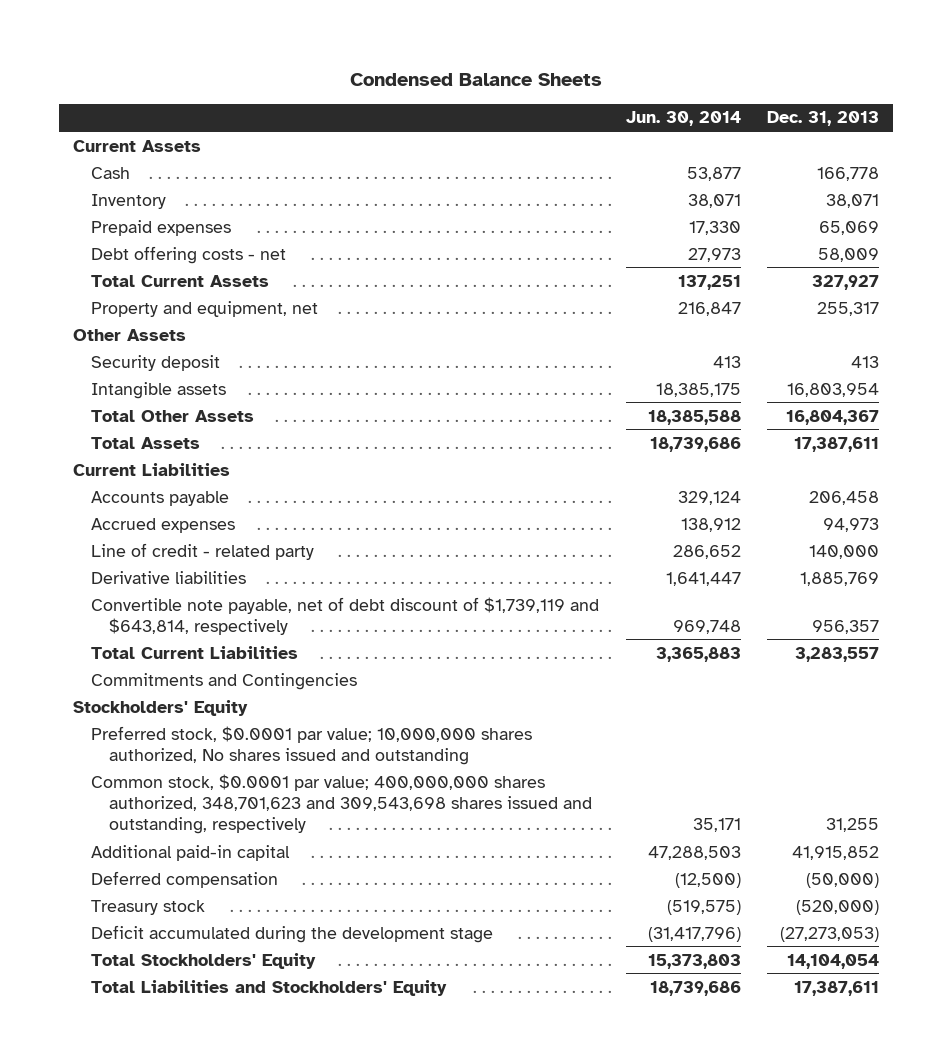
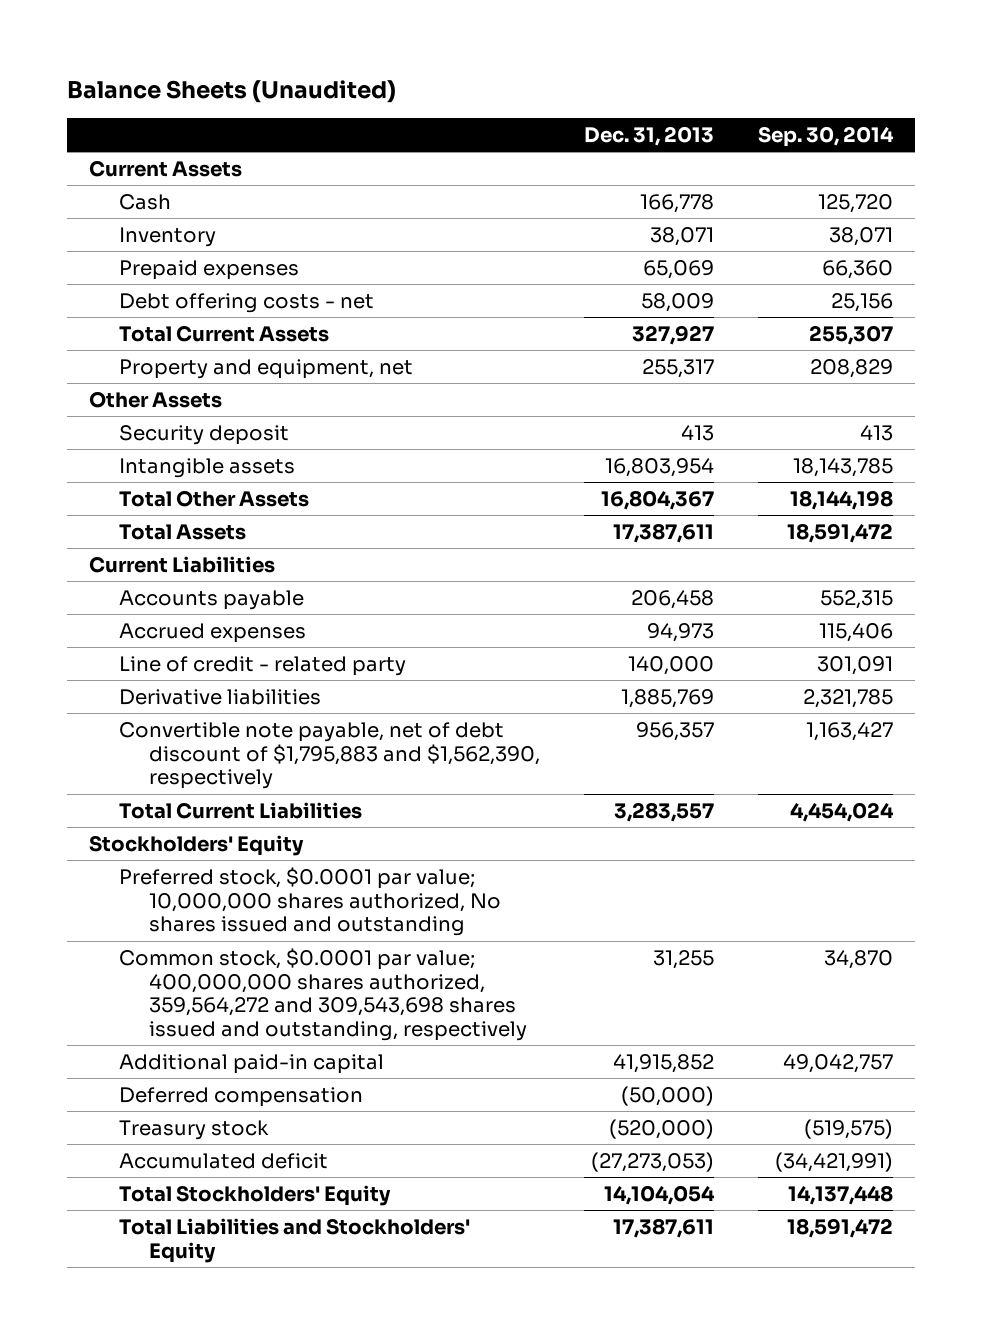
[349,73,602,87] Condensed Balance Sheets -> [66,79,396,103] Balance Sheets (Unaudited)
[625,111,741,127] Jun. 30, 2014 -> none
none -> [758,125,895,147] Sep. 30, 2014
[90,596,599,635] Convertible note payable, net of debt discount of $1,739,119 and $643,814, respectively -> [118,721,540,790] Convertible note payable, net of debt discount of $1,795,883 and $1,562,390, respectively
[90,672,357,690] Commitments and Contingencies -> none
[90,773,593,834] Common stock, $0.0001 par value; 400,000,000 shares authorized, 348,701,623 and 309,543,698 shares issued and outstanding, respectively -> [118,947,527,1041] Common stock, $0.0001 par value; 400,000,000 shares authorized, 359,564,272 and 309,543,698 shares issued and outstanding, respectively
[90,924,493,943] Deficit accumulated during the development stage -> [118,1152,328,1169] Accumulated deficit

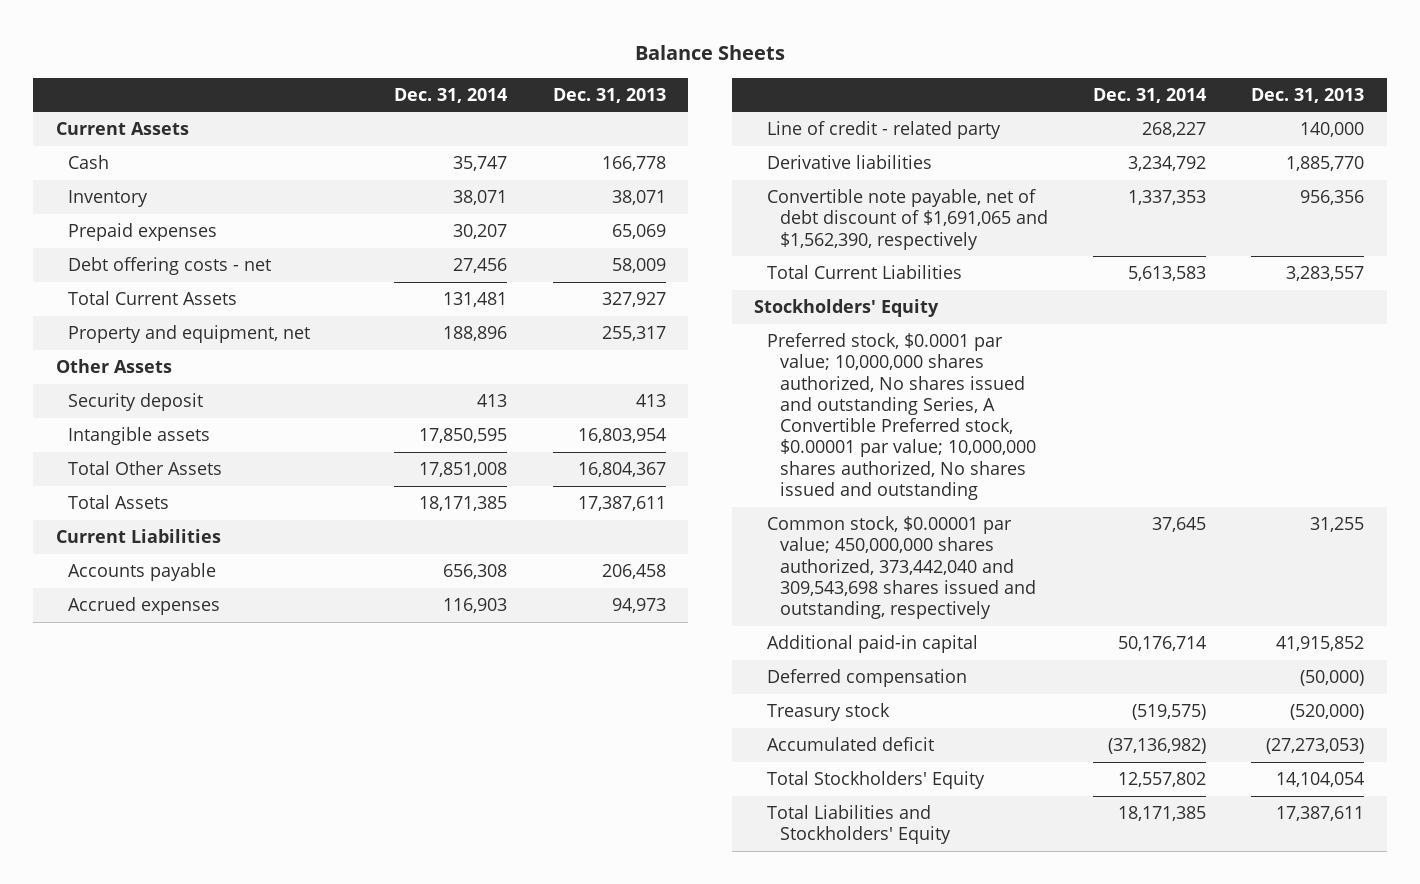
[66,79,396,103] Balance Sheets (Unaudited) -> [634,45,785,61] Balance Sheets
[758,125,895,147] Sep. 30, 2014 -> none
none -> [394,87,508,103] Dec. 31, 2014
[621,688,715,708] 1,885,769 -> [1286,156,1365,172] 1,885,770
[118,721,540,790] Convertible note payable, net of debt discount of $1,795,883 and $1,562,390, respectively -> [767,189,1048,250] Convertible note payable, net of debt discount of $1,691,065 and $1,562,390, respectively
[636,721,715,741] 956,357 -> [1300,190,1365,206] 956,356
[118,866,501,937] Preferred stock, $0.0001 par value; 10,000,000 shares authorized, No shares issued and outstanding -> [767,333,1036,500] Preferred stock, $0.0001 par value; 10,000,000 shares authorized, No shares issued and outstanding Series, A Convertible Preferred stock, $0.00001 par value; 10,000,000 shares authorized, No shares issued and outstanding
[118,947,527,1041] Common stock, $0.0001 par value; 400,000,000 shares authorized, 359,564,272 and 309,543,698 shares issued and outstanding, respectively -> [767,516,1036,620] Common stock, $0.00001 par value; 450,000,000 shares authorized, 373,442,040 and 309,543,698 shares issued and outstanding, respectively

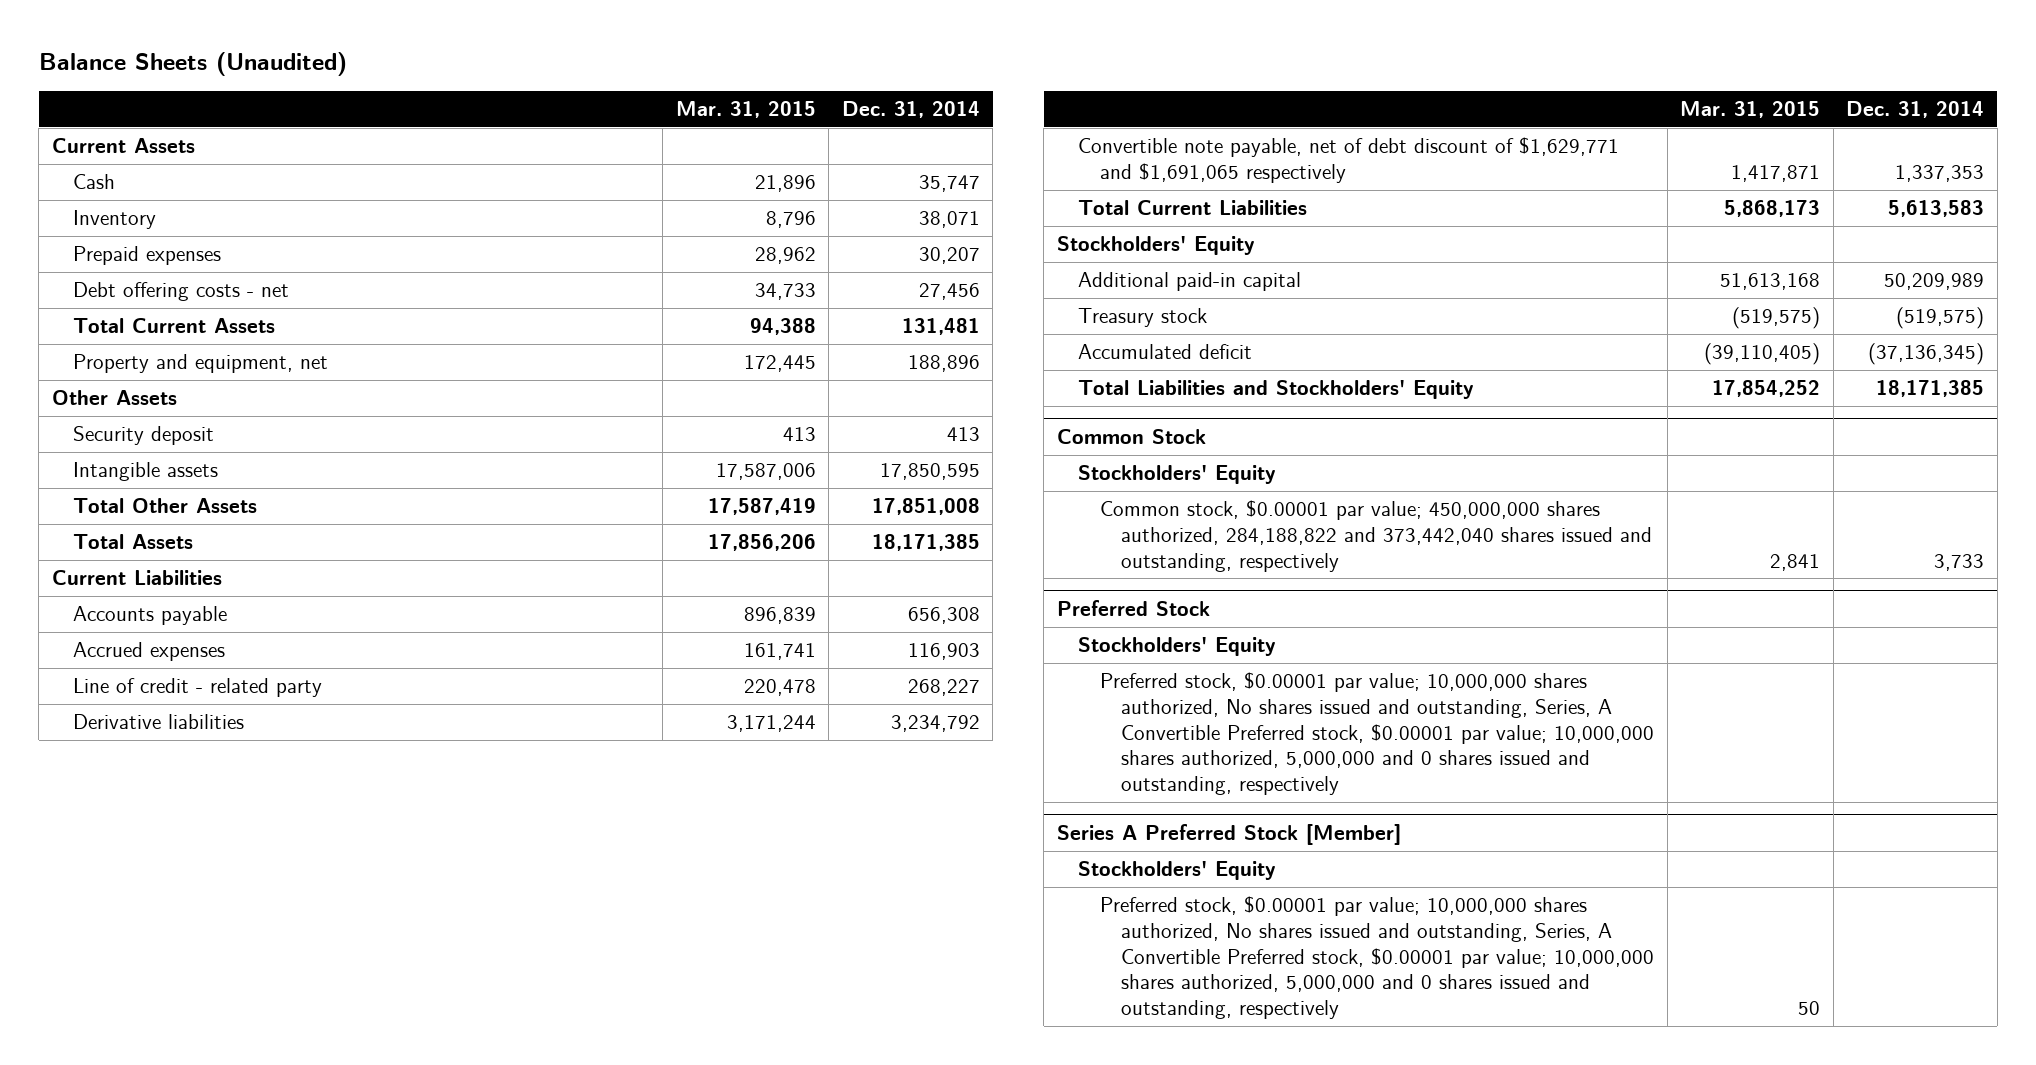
[634,45,785,61] Balance Sheets -> [38,52,347,77] Balance Sheets (Unaudited)
[552,87,666,103] Dec. 31, 2013 -> none
none -> [675,100,816,118] Mar. 31, 2015
[767,189,1048,250] Convertible note payable, net of debt discount of $1,691,065 and $1,562,390, respectively -> [1078,136,1620,183] Convertible note payable, net of debt discount of $1,629,771 and $1,691,065 respectively
[767,333,1036,500] Preferred stock, $0.0001 par value; 10,000,000 shares authorized, No shares issued and outstanding Series, A Convertible Preferred stock, $0.00001 par value; 10,000,000 shares authorized, No shares issued and outstanding -> none
[767,516,1036,620] Common stock, $0.00001 par value; 450,000,000 shares authorized, 373,442,040 and 309,543,698 shares issued and outstanding, respectively -> none
[767,669,968,688] Deferred compensation -> none
[1117,636,1206,652] 50,176,714 -> [1884,272,1985,290] 50,209,989
[767,771,986,790] Total Stockholders' Equity -> none
[1107,738,1206,755] (37,136,982) -> [1868,342,1985,365] (37,136,345)
none -> [1056,428,1206,444] Common Stock
none -> [1078,464,1277,484] Stockholders' Equity
none -> [1099,499,1653,572] Common stock, $0.00001 par value; 450,000,000 shares authorized, 284,188,822 and 373,442,040 shares issued and outstanding, respectively
none -> [1056,599,1210,616] Preferred Stock
none -> [1078,636,1277,656] Stockholders' Equity
none -> [1099,671,1655,796] Preferred stock, $0.00001 par value; 10,000,000 shares authorized, No shares issued and outstanding, Series, A Convertible Preferred stock, $0.00001 par value; 10,000,000 shares authorized, 5,000,000 and 0 shares issued and outstanding, respectively
none -> [1056,823,1401,845] Series A Preferred Stock [Member]
none -> [1078,860,1277,880] Stockholders' Equity
none -> [1099,895,1655,1020] Preferred stock, $0.00001 par value; 10,000,000 shares authorized, No shares issued and outstanding, Series, A Convertible Preferred stock, $0.00001 par value; 10,000,000 shares authorized, 5,000,000 and 0 shares issued and outstanding, respectively

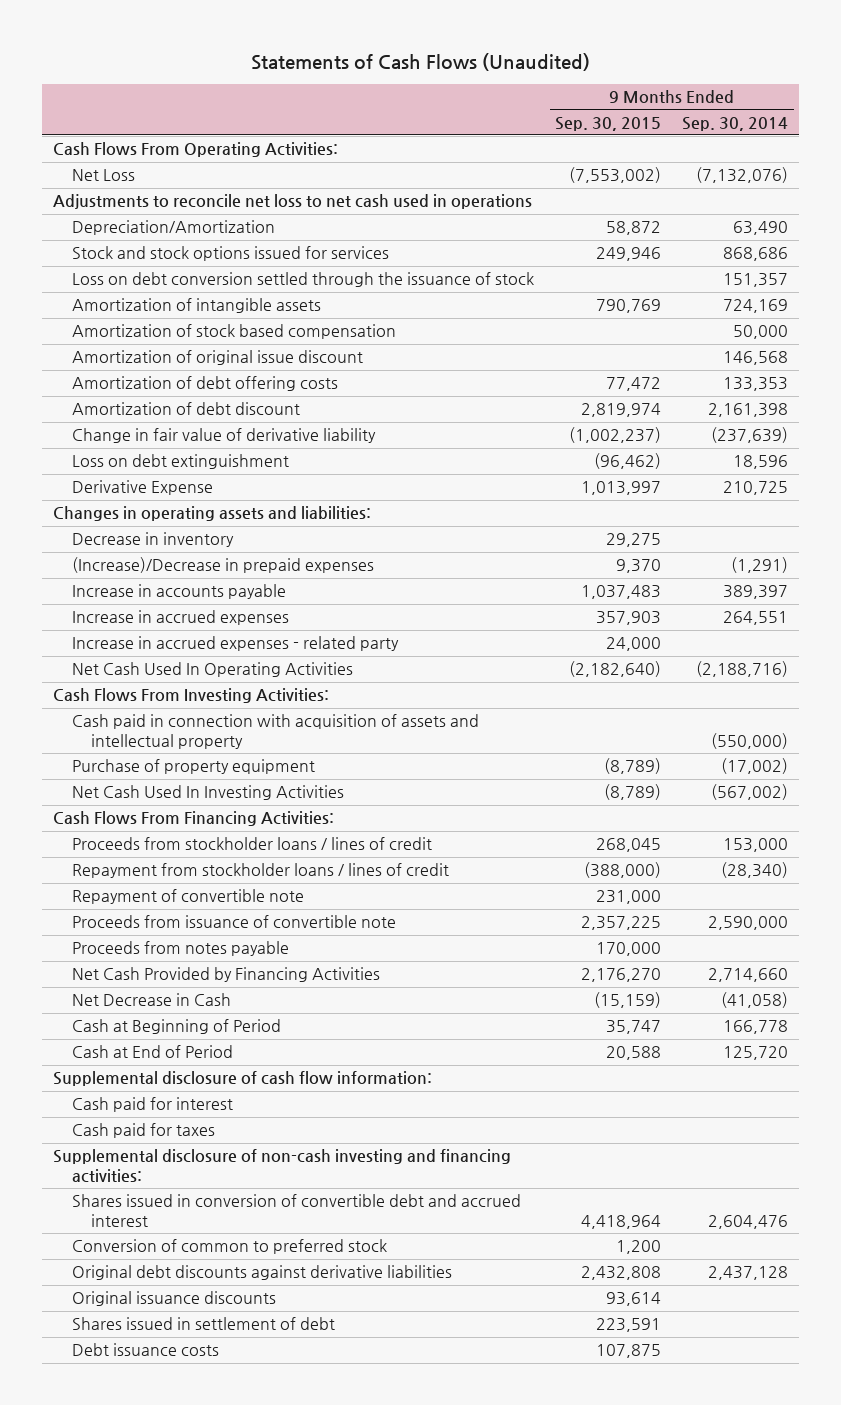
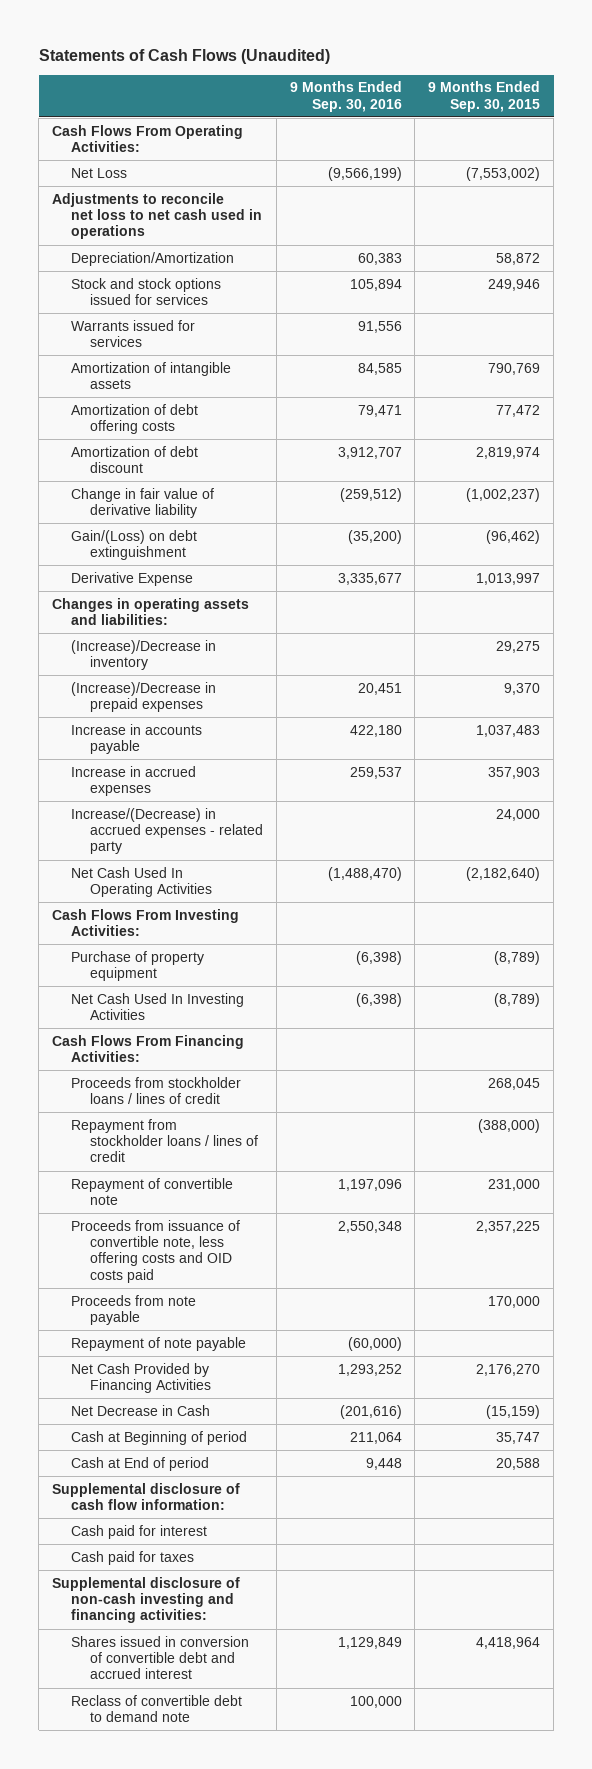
[682,116,789,131] Sep. 30, 2014 -> none
none -> [289,81,402,112] 9 Months Ended Sep. 30, 2016
[71,272,534,288] Loss on debt conversion settled through the issuance of stock -> none
none -> [70,319,195,348] Warrants issued for services
[71,324,396,340] Amortization of stock based compensation -> none
[71,350,363,366] Amortization of original issue discount -> none
[71,454,289,470] Loss on debt extinguishment -> [70,529,197,561] Gain/(Loss) on debt extinguishment
[71,532,234,548] Decrease in inventory -> [70,639,216,671] (Increase)/Decrease in inventory
[71,636,399,652] Increase in accrued expenses - related party -> [70,807,263,855] Increase/(Decrease) in accrued expenses - related party
[71,714,479,750] Cash paid in connection with acquisition of assets and intellectual property -> none
[71,915,396,929] Proceeds from issuance of convertible note -> [70,1219,240,1283] Proceeds from issuance of convertible note, less offering costs and OID costs paid
[71,941,289,957] Proceeds from notes payable -> [70,1294,196,1326] Proceeds from note payable
none -> [70,1336,246,1351] Repayment of note payable
[71,1019,281,1035] Cash at Beginning of Period -> [70,1430,247,1445] Cash at Beginning of period
[71,1045,233,1059] Cash at End of Period -> [70,1456,209,1471] Cash at End of period
[71,1239,387,1255] Conversion of common to preferred stock -> none
[71,1265,452,1281] Original debt discounts against derivative liabilities -> none
[71,1291,276,1307] Original issuance discounts -> none
[71,1317,335,1331] Shares issued in settlement of debt -> none
[71,1343,219,1357] Debt issuance costs -> none
none -> [70,1694,242,1723] Reclass of convertible debt to demand note

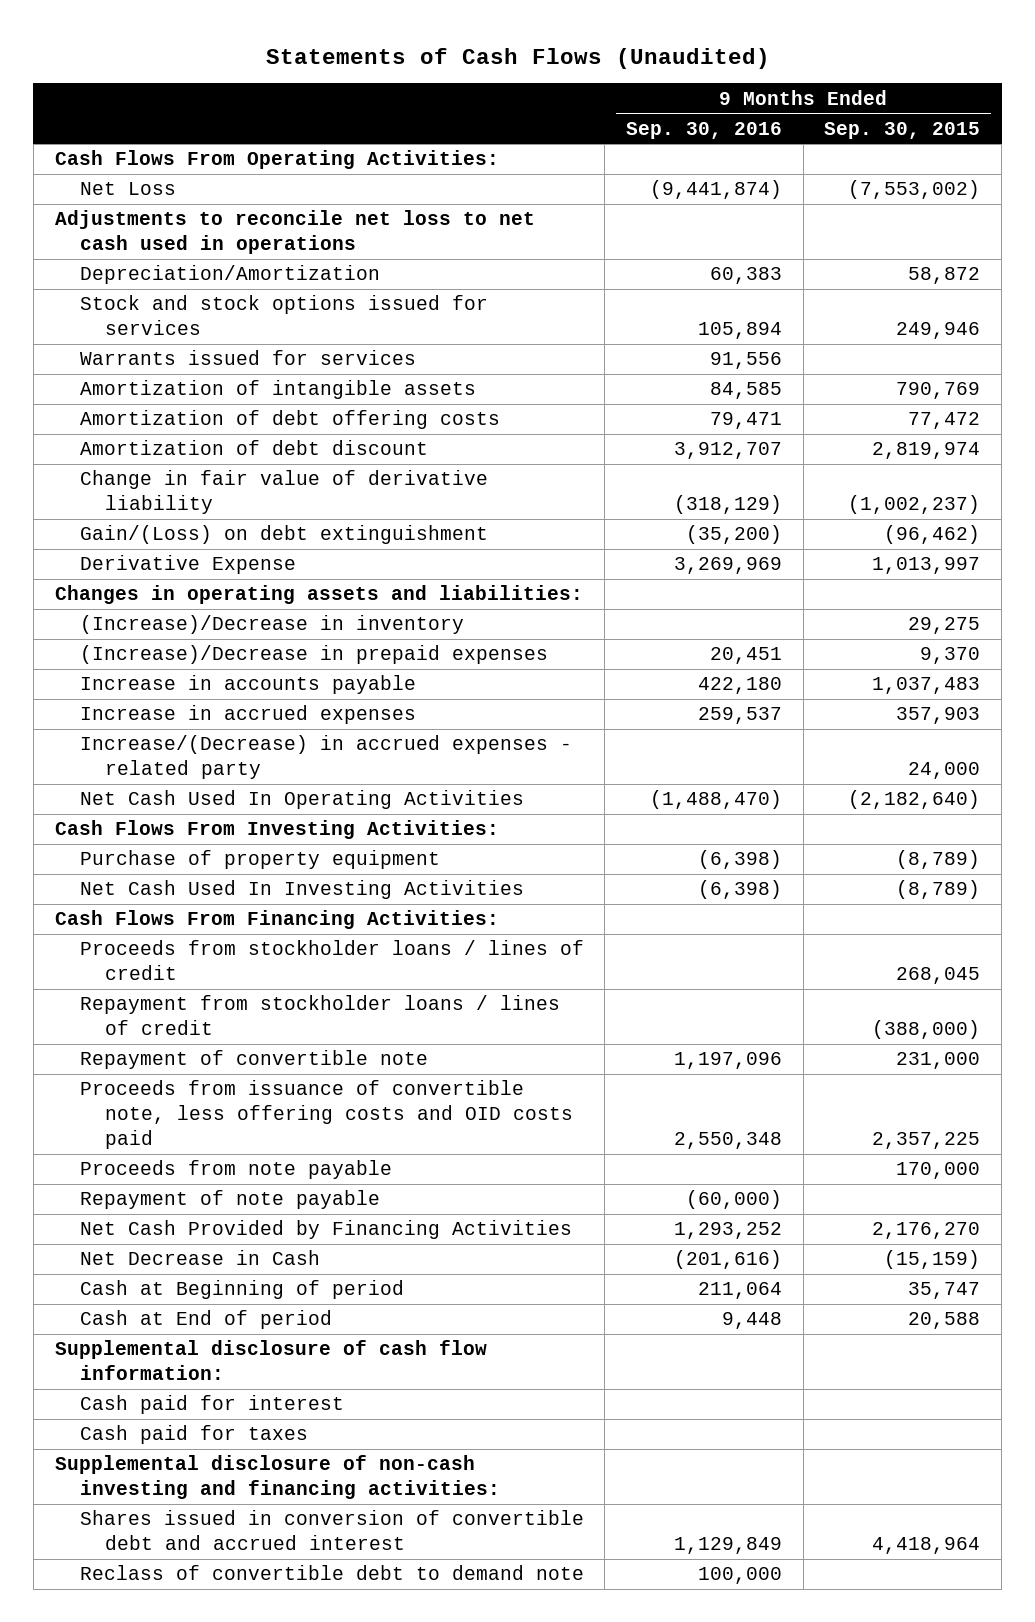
[327,166,402,181] (9,566,199) -> [650,180,783,200] (9,441,874)
[339,487,402,502] (259,512) -> [674,495,783,515] (318,129)
[337,572,402,585] 3,335,677 -> [674,557,783,575] 3,269,969

